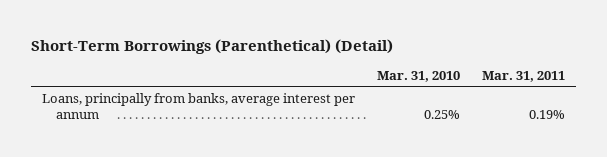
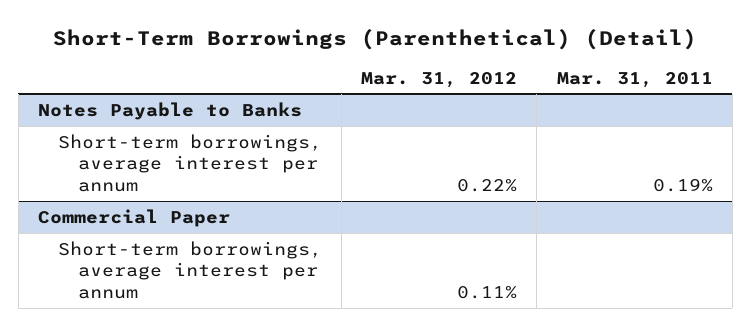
[376,70,460,82] Mar. 31, 2010 -> none
none -> [361,71,518,88] Mar. 31, 2012
[41,92,355,120] Loans, principally from banks, average interest per annum -> none
none -> [37,101,302,120] Notes Payable to Banks
none -> [57,133,322,192] Short-term borrowings, average interest per annum
none -> [37,208,230,227] Commercial Paper
none -> [57,240,322,299] Short-term borrowings, average interest per annum

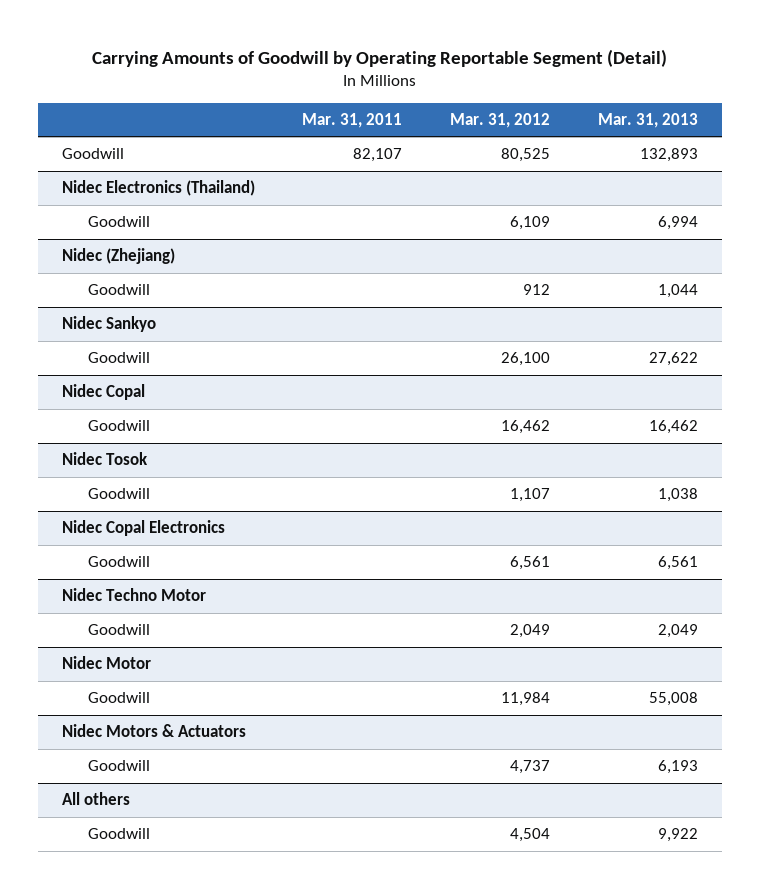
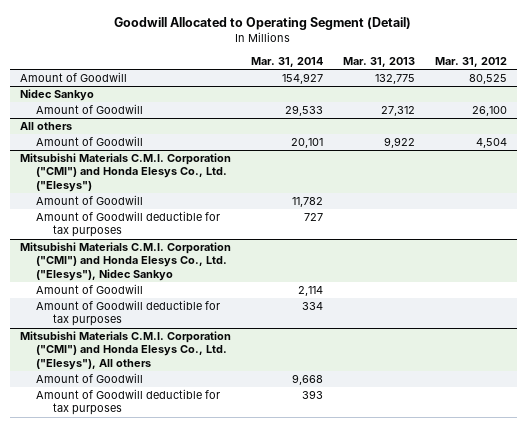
[91,48,667,67] Carrying Amounts of Goodwill by Operating Reportable Segment (Detail) -> [114,17,412,31] Goodwill Allocated to Operating Segment (Detail)
[302,113,403,129] Mar. 31, 2011 -> none
none -> [250,57,323,68] Mar. 31, 2014
[61,180,255,197] Nidec Electronics (Thailand) -> none
[87,216,150,228] Goodwill -> none
[61,248,175,265] Nidec (Zhejiang) -> none
[87,284,150,296] Goodwill -> none
[61,148,124,160] Goodwill -> [19,72,127,83] Amount of Goodwill
[640,148,699,163] 132,893 -> [374,74,415,85] 132,775
[61,384,145,401] Nidec Copal -> none
[87,420,150,432] Goodwill -> none
[61,452,148,466] Nidec Tosok -> none
[87,488,150,500] Goodwill -> none
[61,520,225,537] Nidec Copal Electronics -> none
[87,556,150,568] Goodwill -> none
[61,588,206,602] Nidec Techno Motor -> none
[87,624,150,636] Goodwill -> none
[61,656,151,670] Nidec Motor -> none
[87,692,150,704] Goodwill -> none
[61,724,246,738] Nidec Motors & Actuators -> none
[87,760,150,772] Goodwill -> none
[87,352,150,364] Goodwill -> [36,104,144,115] Amount of Goodwill
[649,352,699,367] 27,622 -> [380,106,415,117] 27,312
[87,828,150,840] Goodwill -> [36,136,144,147] Amount of Goodwill
none -> [19,153,231,192] Mitsubishi Materials C.M.I. Corporation ("CMI") and Honda Elesys Co., Ltd. ("Elesys")
none -> [36,195,144,206] Amount of Goodwill
none -> [36,211,221,238] Amount of Goodwill deductible for tax purposes
none -> [19,242,231,281] Mitsubishi Materials C.M.I. Corporation ("CMI") and Honda Elesys Co., Ltd. ("Elesys"), Nidec Sankyo
none -> [36,284,144,295] Amount of Goodwill
none -> [36,300,221,327] Amount of Goodwill deductible for tax purposes
none -> [19,331,231,370] Mitsubishi Materials C.M.I. Corporation ("CMI") and Honda Elesys Co., Ltd. ("Elesys"), All others
none -> [36,373,144,384] Amount of Goodwill
none -> [36,389,221,416] Amount of Goodwill deductible for tax purposes

